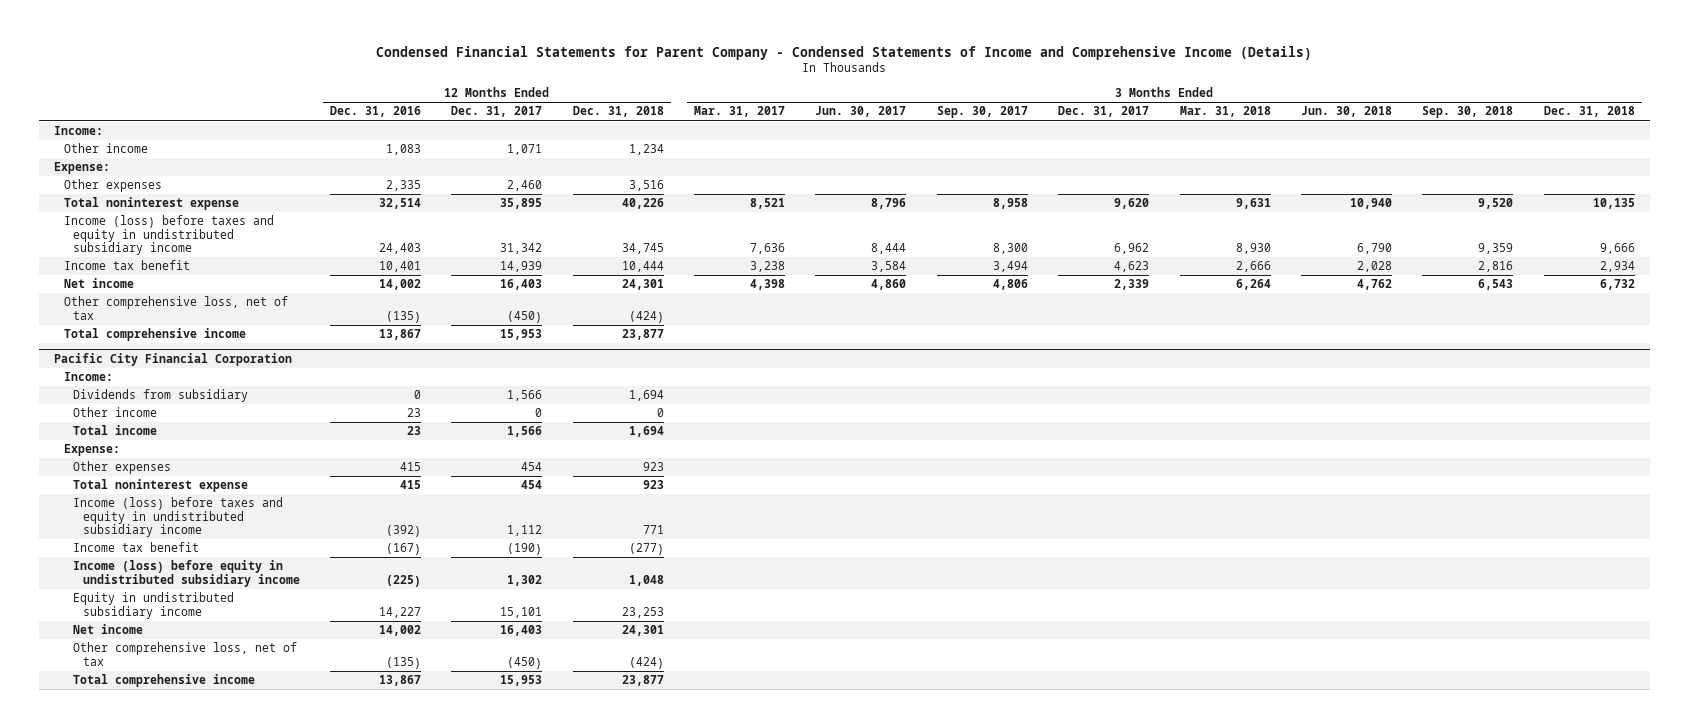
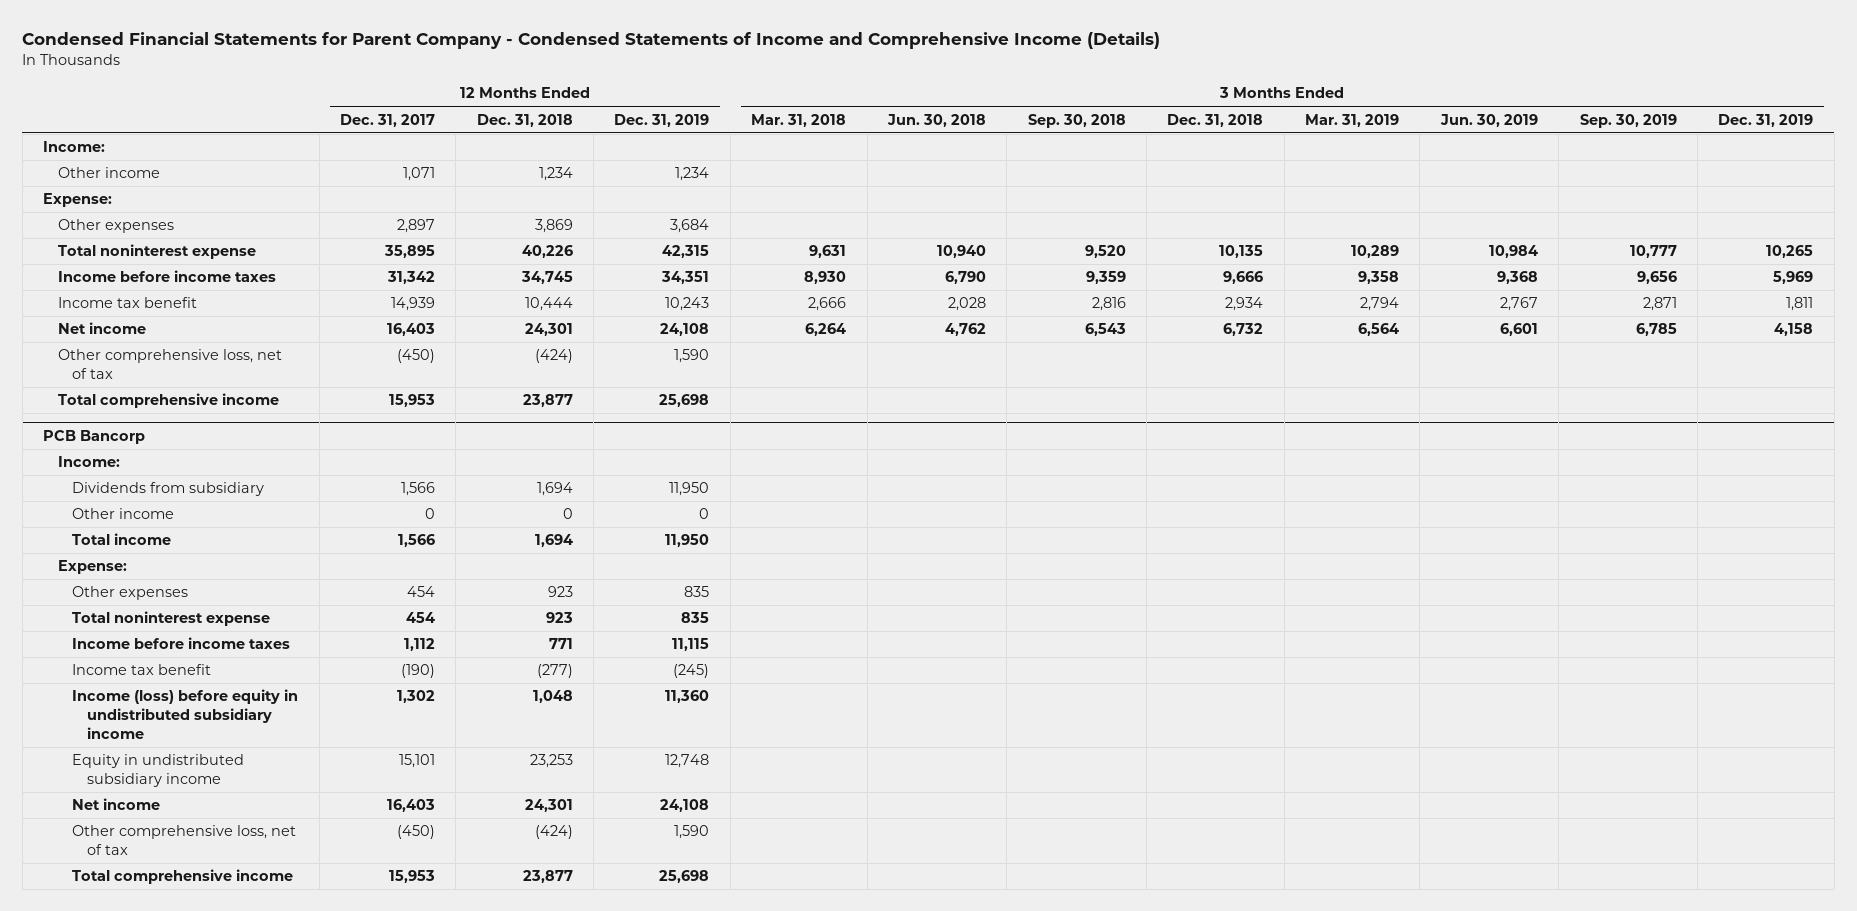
[330,106,422,118] Dec. 31, 2016 -> none
[694,106,786,118] Mar. 31, 2017 -> none
[815,106,907,118] Jun. 30, 2017 -> none
[936,106,1028,119] Sep. 30, 2017 -> none
[1058,106,1150,118] Dec. 31, 2017 -> none
none -> [614,113,710,127] Dec. 31, 2019
none -> [1305,113,1400,127] Mar. 31, 2019
none -> [1439,113,1538,127] Jun. 30, 2019
none -> [1579,113,1677,128] Sep. 30, 2019
none -> [1718,113,1814,127] Dec. 31, 2019
[507,180,543,192] 2,460 -> [396,219,435,234] 2,897
[628,180,664,192] 3,516 -> [534,219,573,234] 3,869
[63,215,274,256] Income (loss) before taxes and equity in undistributed subsidiary income -> [57,270,276,283] Income before income taxes
[54,353,293,367] Pacific City Financial Corporation -> [43,429,146,444] PCB Bancorp
[73,497,284,538] Income (loss) before taxes and equity in undistributed subsidiary income -> [72,637,291,650] Income before income taxes

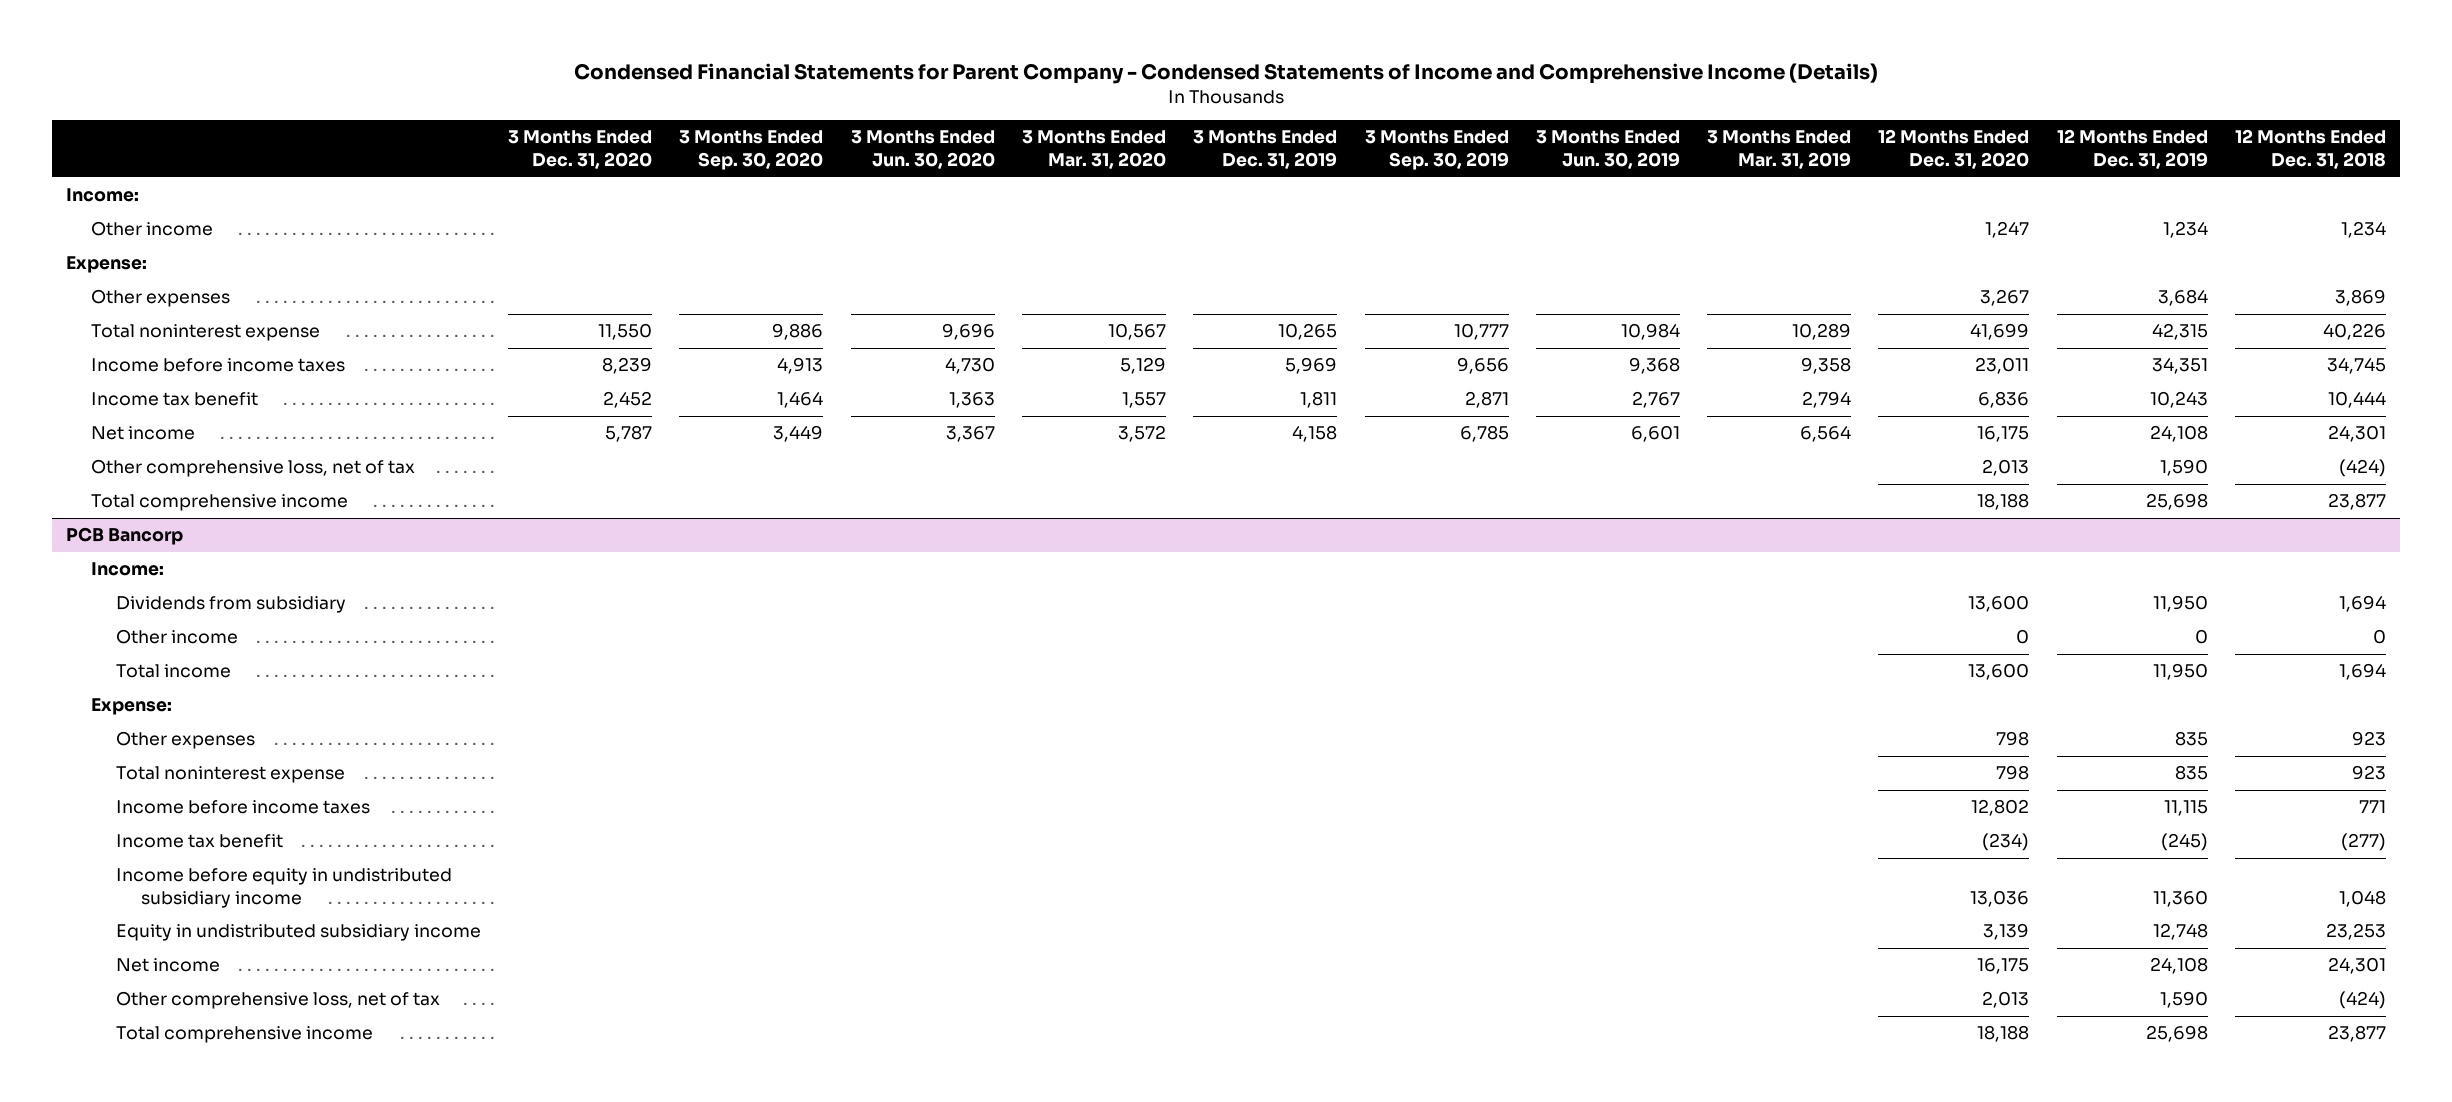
[339,113,435,127] Dec. 31, 2017 -> none
[751,113,847,127] Mar. 31, 2018 -> none
[886,113,986,127] Jun. 30, 2018 -> none
[1027,113,1126,128] Sep. 30, 2018 -> none
[1167,113,1264,127] Dec. 31, 2018 -> none
none -> [508,130,653,170] 3 Months Ended Dec. 31, 2020
none -> [679,130,824,171] 3 Months Ended Sep. 30, 2020
none -> [850,130,995,170] 3 Months Ended Jun. 30, 2020
none -> [1021,130,1166,170] 3 Months Ended Mar. 31, 2020
none -> [1878,129,2030,170] 12 Months Ended Dec. 31, 2020
[72,689,299,740] Income (loss) before equity in undistributed subsidiary income -> [115,868,452,908] Income before equity in undistributed subsidiary income

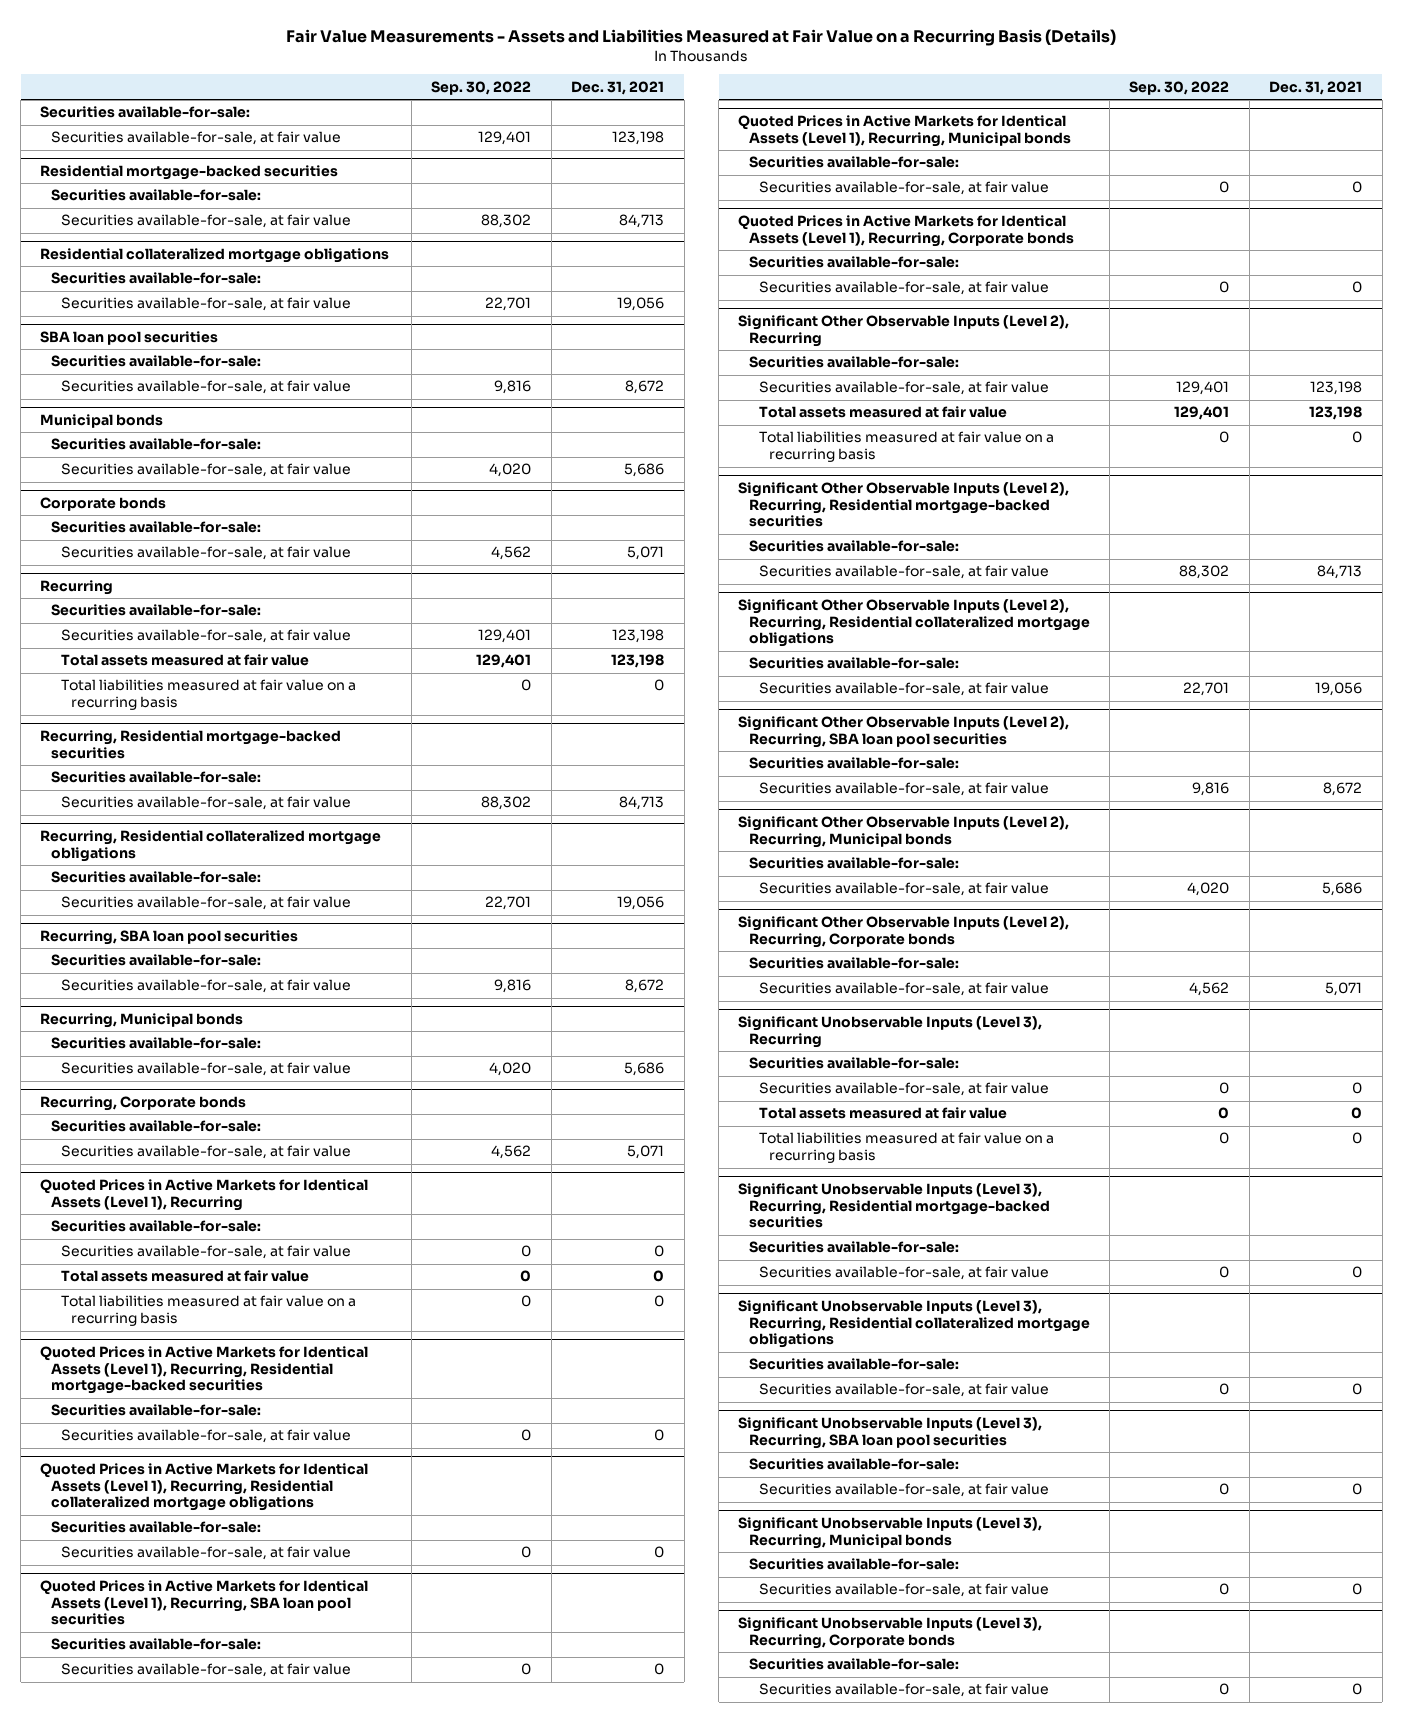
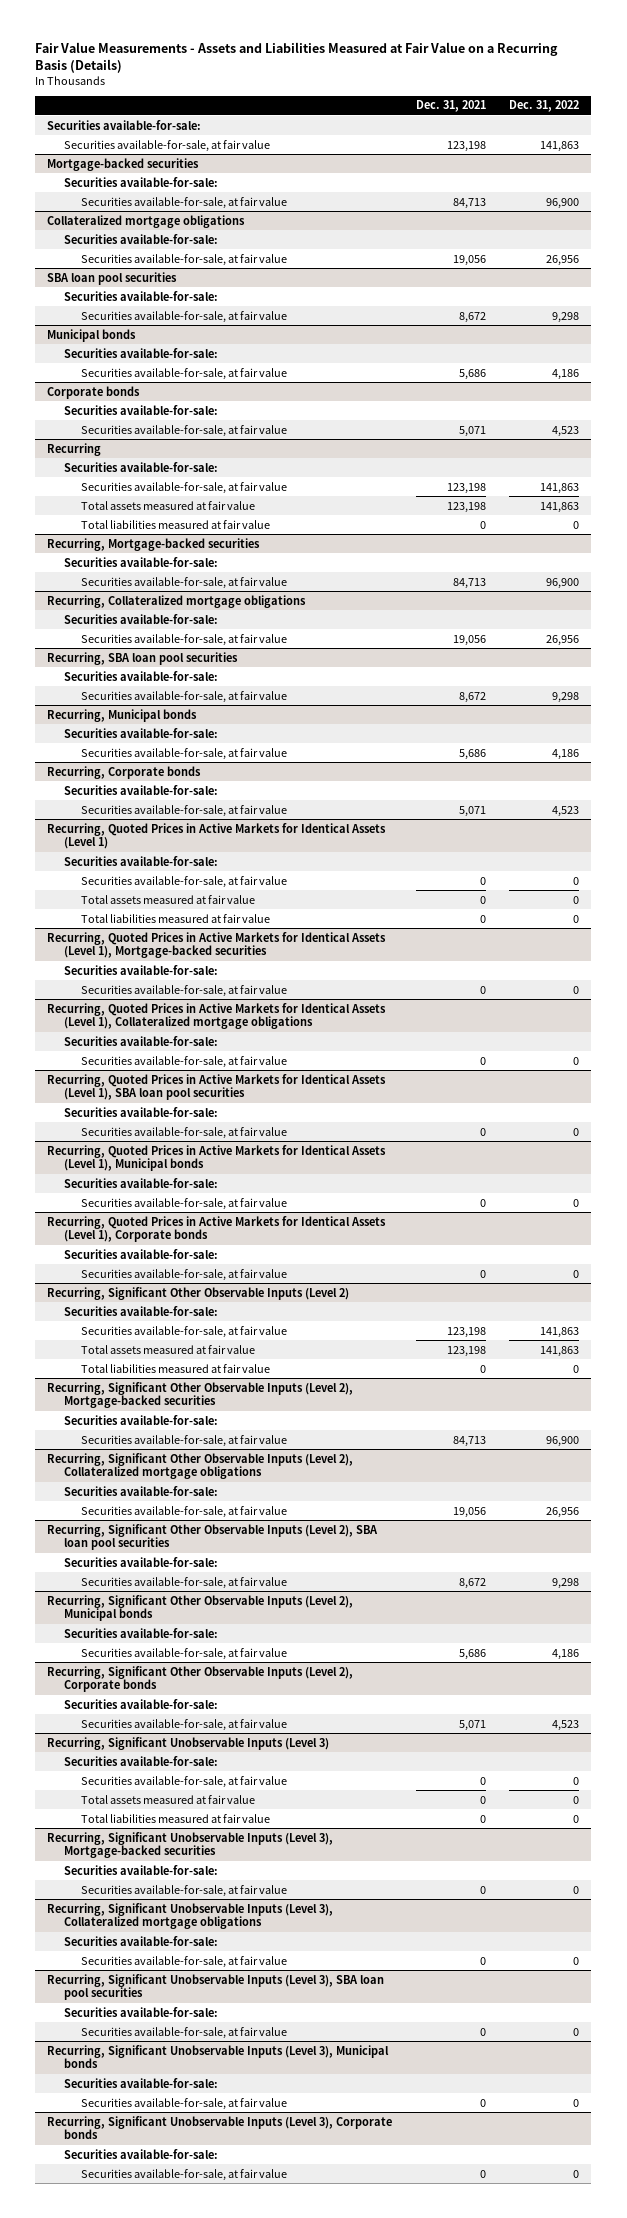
[431,80,532,95] Sep. 30, 2022 -> none
none -> [509,100,580,113] Dec. 31, 2022
[40,164,339,180] Residential mortgage-backed securities -> [47,157,200,171] Mortgage-backed securities
[40,247,390,263] Residential collateralized mortgage obligations -> [47,214,246,228] Collateralized mortgage obligations
[60,679,356,711] Total liabilities measured at fair value on a recurring basis -> [80,519,270,529] Total liabilities measured at fair value
[40,729,342,759] Recurring, Residential mortgage-backed securities -> [47,537,261,551] Recurring, Mortgage-backed securities
[40,829,382,862] Recurring, Residential collateralized mortgage obligations -> [47,594,307,608] Recurring, Collateralized mortgage obligations
[40,1178,369,1211] Quoted Prices in Active Markets for Identical Assets (Level 1), Recurring -> [47,822,387,850] Recurring, Quoted Prices in Active Markets for Identical Assets (Level 1)
[60,1295,356,1327] Total liabilities measured at fair value on a recurring basis -> [80,913,270,923] Total liabilities measured at fair value
[40,1345,369,1395] Quoted Prices in Active Markets for Identical Assets (Level 1), Recurring, Residential mortgage-backed securities -> [47,931,387,959] Recurring, Quoted Prices in Active Markets for Identical Assets (Level 1), Mortgage-backed securities
[40,1462,369,1512] Quoted Prices in Active Markets for Identical Assets (Level 1), Recurring, Residential collateralized mortgage obligations -> [47,1002,387,1030] Recurring, Quoted Prices in Active Markets for Identical Assets (Level 1), Collateralized mortgage obligations
[40,1579,369,1626] Quoted Prices in Active Markets for Identical Assets (Level 1), Recurring, SBA loan pool securities -> [47,1073,387,1101] Recurring, Quoted Prices in Active Markets for Identical Assets (Level 1), SBA loan pool securities
[738,114,1071,147] Quoted Prices in Active Markets for Identical Assets (Level 1), Recurring, Municipal bonds -> [47,1144,387,1172] Recurring, Quoted Prices in Active Markets for Identical Assets (Level 1), Municipal bonds
[738,214,1074,247] Quoted Prices in Active Markets for Identical Assets (Level 1), Recurring, Corporate bonds -> [47,1215,387,1243] Recurring, Quoted Prices in Active Markets for Identical Assets (Level 1), Corporate bonds
[738,314,1070,347] Significant Other Observable Inputs (Level 2), Recurring -> [47,1286,350,1300] Recurring, Significant Other Observable Inputs (Level 2)
[758,431,1054,463] Total liabilities measured at fair value on a recurring basis -> [80,1363,270,1373] Total liabilities measured at fair value
[738,481,1070,528] Significant Other Observable Inputs (Level 2), Recurring, Residential mortgage-backed securities -> [47,1381,354,1409] Recurring, Significant Other Observable Inputs (Level 2), Mortgage-backed securities
[738,598,1090,648] Significant Other Observable Inputs (Level 2), Recurring, Residential collateralized mortgage obligations -> [47,1452,354,1480] Recurring, Significant Other Observable Inputs (Level 2), Collateralized mortgage obligations
[738,715,1070,748] Significant Other Observable Inputs (Level 2), Recurring, SBA loan pool securities -> [47,1523,379,1551] Recurring, Significant Other Observable Inputs (Level 2), SBA loan pool securities
[738,815,1070,848] Significant Other Observable Inputs (Level 2), Recurring, Municipal bonds -> [47,1594,354,1622] Recurring, Significant Other Observable Inputs (Level 2), Municipal bonds
[738,915,1070,948] Significant Other Observable Inputs (Level 2), Recurring, Corporate bonds -> [47,1665,354,1693] Recurring, Significant Other Observable Inputs (Level 2), Corporate bonds
[738,1015,1043,1048] Significant Unobservable Inputs (Level 3), Recurring -> [47,1736,330,1750] Recurring, Significant Unobservable Inputs (Level 3)
[758,1132,1054,1164] Total liabilities measured at fair value on a recurring basis -> [80,1813,270,1823] Total liabilities measured at fair value
[738,1182,1050,1229] Significant Unobservable Inputs (Level 3), Recurring, Residential mortgage-backed securities -> [47,1831,334,1859] Recurring, Significant Unobservable Inputs (Level 3), Mortgage-backed securities
[738,1299,1090,1349] Significant Unobservable Inputs (Level 3), Recurring, Residential collateralized mortgage obligations -> [47,1902,334,1930] Recurring, Significant Unobservable Inputs (Level 3), Collateralized mortgage obligations
[738,1416,1043,1449] Significant Unobservable Inputs (Level 3), Recurring, SBA loan pool securities -> [47,1973,385,2001] Recurring, Significant Unobservable Inputs (Level 3), SBA loan pool securities
[738,1516,1043,1549] Significant Unobservable Inputs (Level 3), Recurring, Municipal bonds -> [47,2044,390,2069] Recurring, Significant Unobservable Inputs (Level 3), Municipal bonds
[738,1616,1043,1649] Significant Unobservable Inputs (Level 3), Recurring, Corporate bonds -> [47,2115,393,2140] Recurring, Significant Unobservable Inputs (Level 3), Corporate bonds

